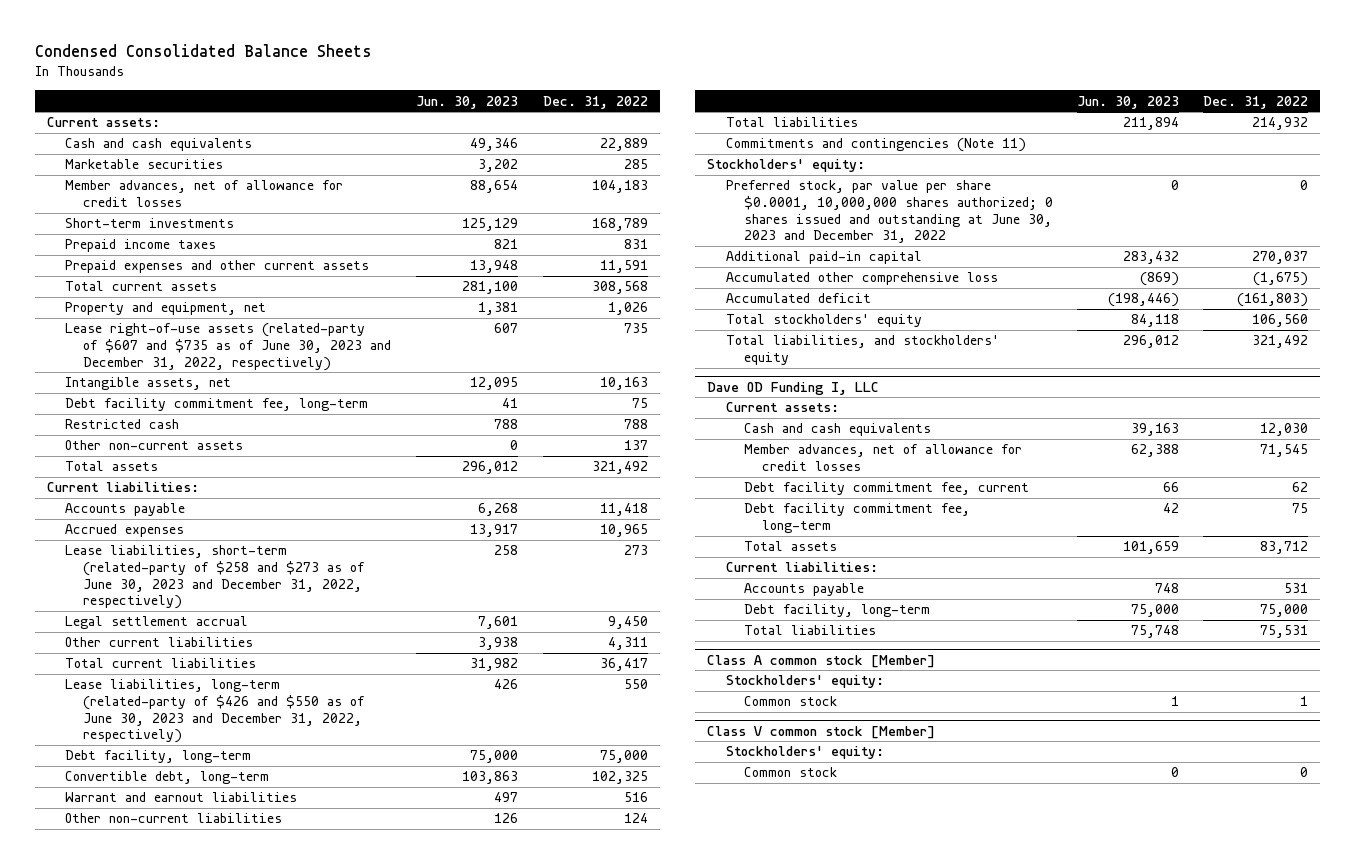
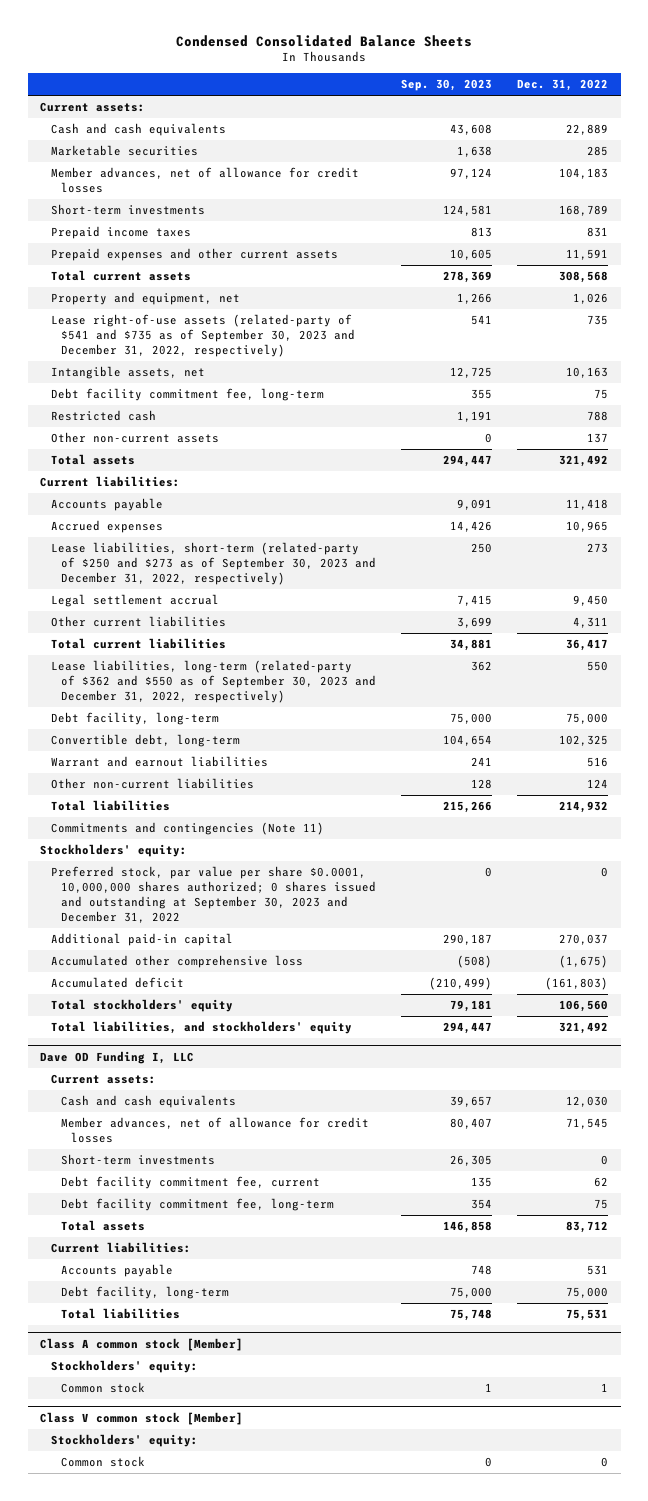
[416,95,519,109] Jun. 30, 2023 -> none
none -> [400,79,492,92] Sep. 30, 2023
[65,323,392,371] Lease right-of-use assets (related-party of $607 and $735 as of June 30, 2023 and December 31, 2022, respectively) -> [50,314,355,358] Lease right-of-use assets (related-party of $541 and $735 as of September 30, 2023 and December 31, 2022, respectively)
[65,545,366,610] Lease liabilities, short-term (related-party of $258 and $273 as of June 30, 2023 and December 31, 2022, respectively) -> [50,542,376,586] Lease liabilities, short-term (related-party of $250 and $273 as of September 30, 2023 and December 31, 2022, respectively)
[65,679,366,744] Lease liabilities, long-term (related-party of $426 and $550 as of June 30, 2023 and December 31, 2022, respectively) -> [50,660,376,704] Lease liabilities, long-term (related-party of $362 and $550 as of September 30, 2023 and December 31, 2022, respectively)
[725,180,1053,244] Preferred stock, par value per share $0.0001, 10,000,000 shares authorized; 0 shares issued and outstanding at June 30, 2023 and December 31, 2022 -> [50,866,376,923] Preferred stock, par value per share $0.0001, 10,000,000 shares authorized; 0 shares issued and outstanding at September 30, 2023 and December 31, 2022
none -> [60,1154,215,1166] Short-term investments

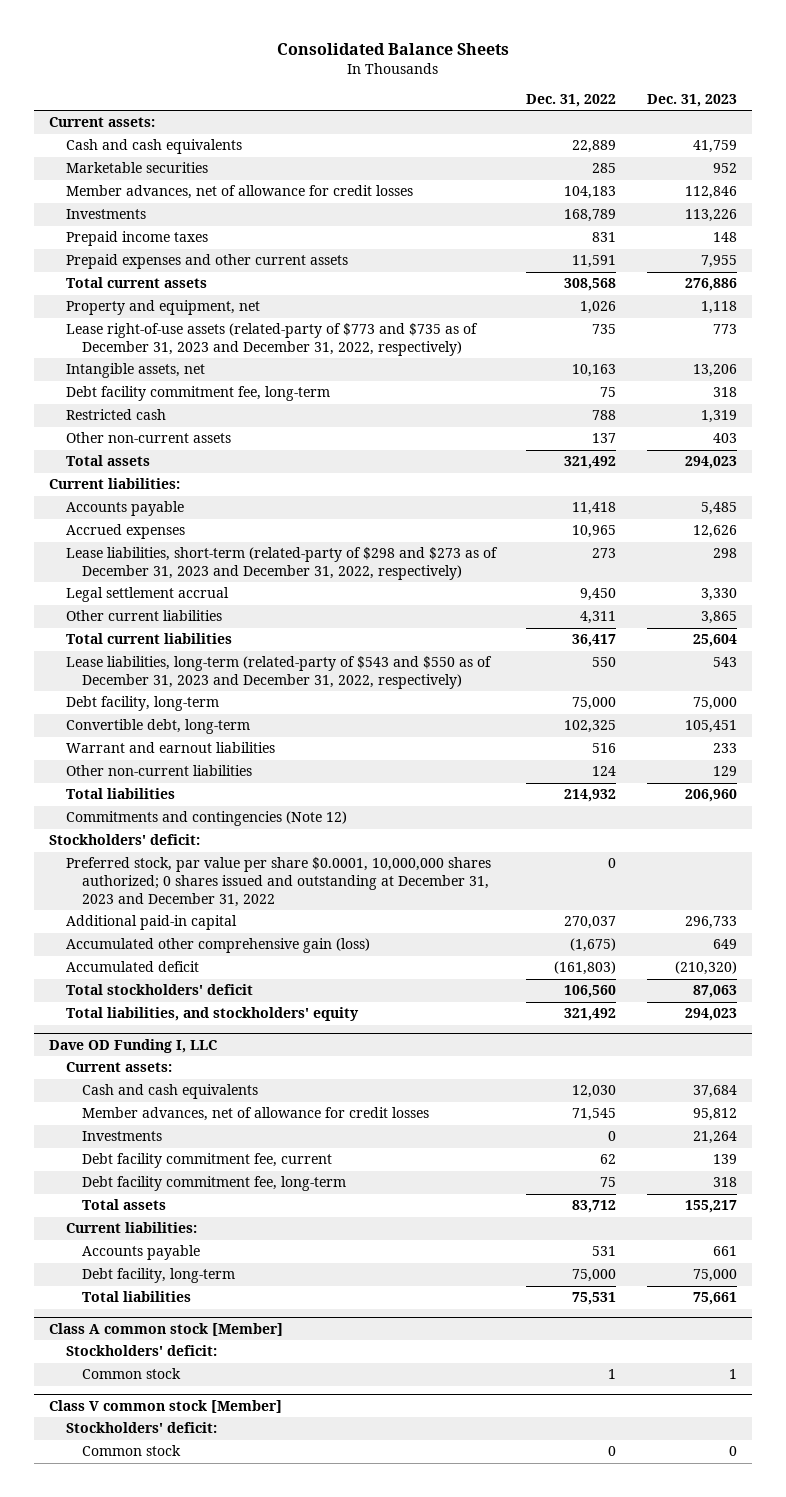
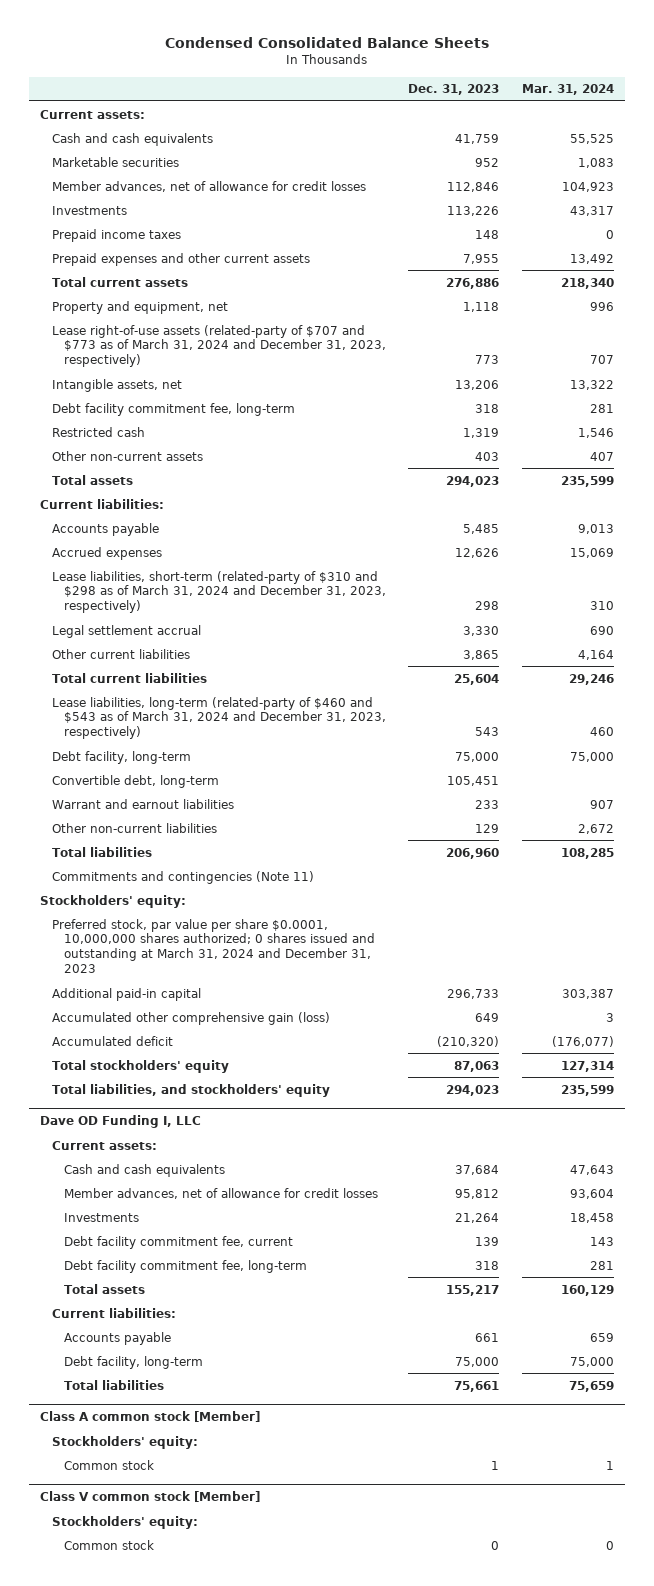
[276,43,509,56] Consolidated Balance Sheets -> [165,36,490,48] Condensed Consolidated Balance Sheets
[526,94,617,108] Dec. 31, 2022 -> none
none -> [522,84,615,96] Mar. 31, 2024
[65,323,478,356] Lease right-of-use assets (related-party of $773 and $735 as of December 31, 2023 and December 31, 2022, respectively) -> [52,324,386,368] Lease right-of-use assets (related-party of $707 and $773 as of March 31, 2024 and December 31, 2023, respectively)
[65,547,498,580] Lease liabilities, short-term (related-party of $298 and $273 as of December 31, 2023 and December 31, 2022, respectively) -> [52,570,386,614] Lease liabilities, short-term (related-party of $310 and $298 as of March 31, 2024 and December 31, 2023, respectively)
[65,656,492,689] Lease liabilities, long-term (related-party of $543 and $550 as of December 31, 2023 and December 31, 2022, respectively) -> [52,696,386,740] Lease liabilities, long-term (related-party of $460 and $543 as of March 31, 2024 and December 31, 2023, respectively)
[65,811,347,827] Commitments and contingencies (Note 12) -> [52,870,315,884] Commitments and contingencies (Note 11)
[49,834,201,846] Stockholders' deficit: -> [40,894,187,908] Stockholders' equity:
[65,857,491,907] Preferred stock, par value per share $0.0001, 10,000,000 shares authorized; 0 shares issued and outstanding at December 31, 2023 and December 31, 2022 -> [52,918,375,973] Preferred stock, par value per share $0.0001, 10,000,000 shares authorized; 0 shares issued and outstanding at March 31, 2024 and December 31, 2023
[65,984,253,996] Total stockholders' deficit -> [52,1059,230,1073] Total stockholders' equity
[65,1345,217,1357] Stockholders' deficit: -> [52,1435,199,1449] Stockholders' equity:
[65,1422,217,1434] Stockholders' deficit: -> [52,1515,199,1529] Stockholders' equity:

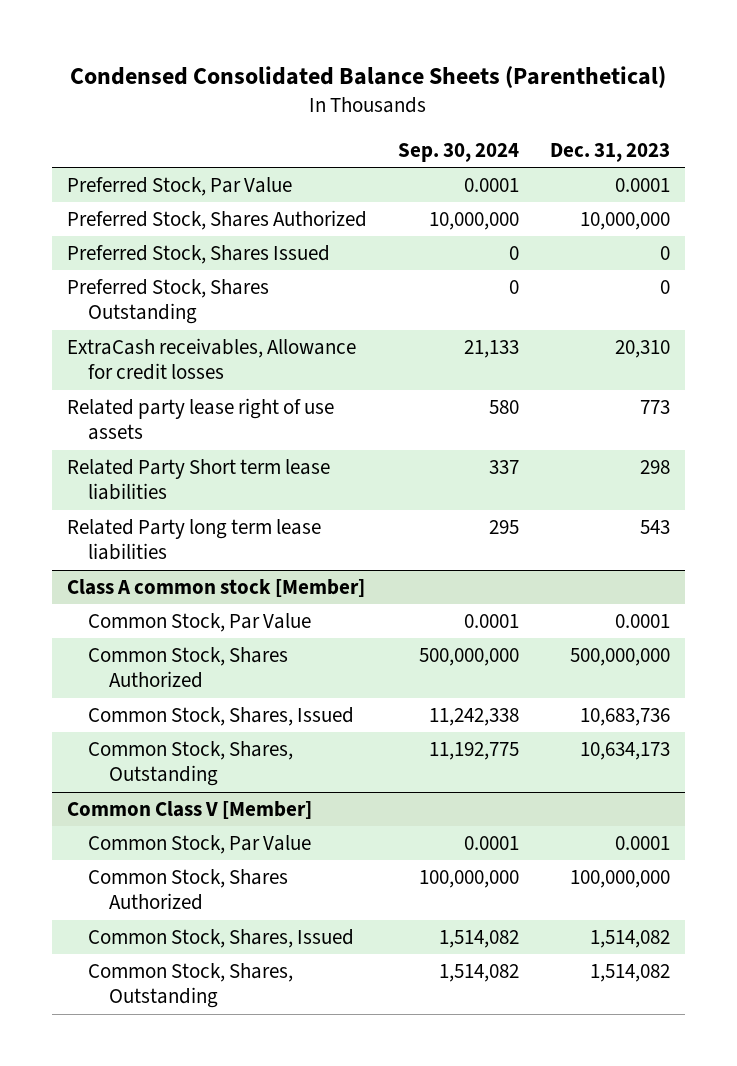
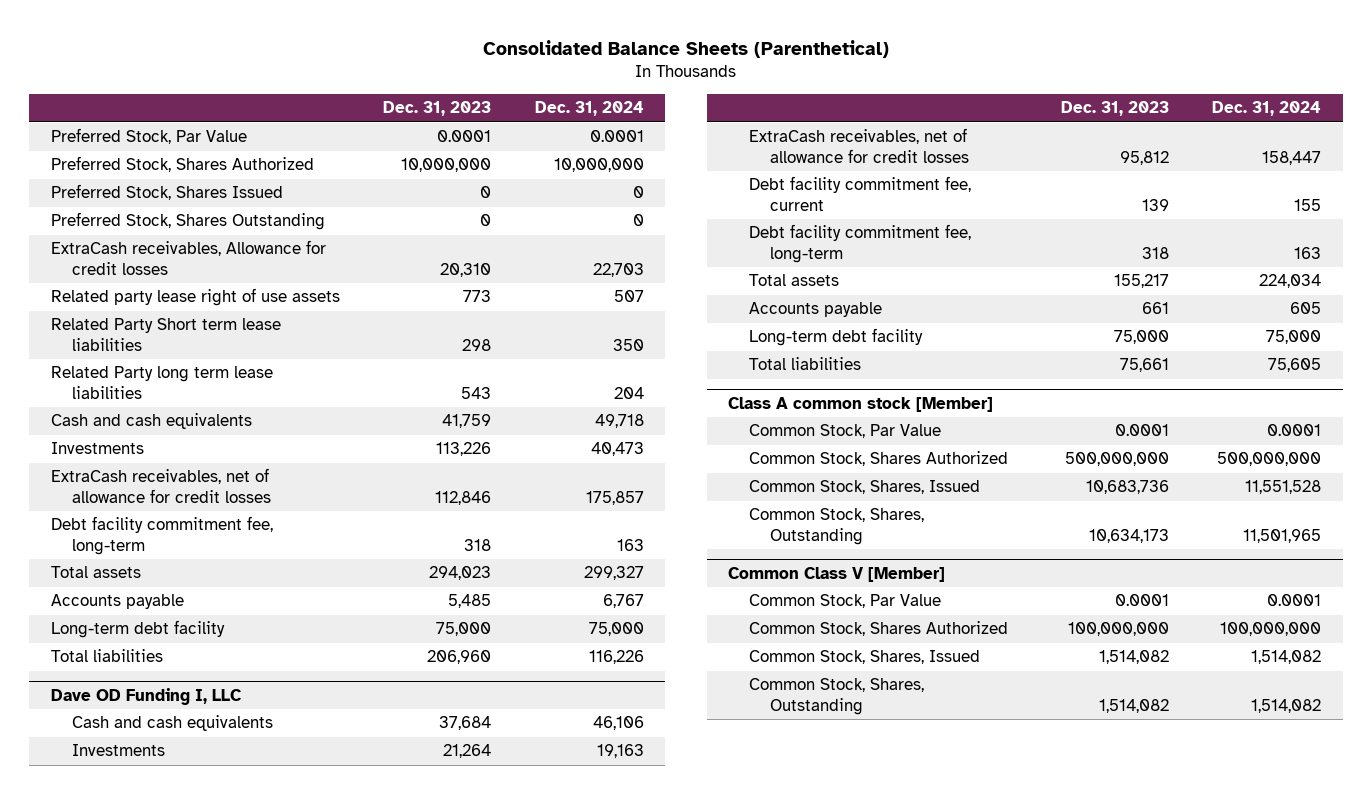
[70,66,667,89] Condensed Consolidated Balance Sheets (Parenthetical) -> [483,40,890,59] Consolidated Balance Sheets (Parenthetical)
[397,143,519,163] Sep. 30, 2024 -> none
none -> [534,101,644,117] Dec. 31, 2024
none -> [51,413,253,430] Cash and cash equivalents
none -> [51,442,145,455] Investments
none -> [51,468,272,504] ExtraCash receivables, net of allowance for credit losses
none -> [51,516,274,556] Debt facility commitment fee, long-term
none -> [51,566,142,579] Total assets
none -> [51,594,185,610] Accounts payable
none -> [51,620,226,639] Long-term debt facility
none -> [51,649,164,663] Total liabilities
none -> [51,687,243,705] Dave OD Funding I, LLC
none -> [72,715,274,732] Cash and cash equivalents
none -> [72,744,166,757] Investments
none -> [749,128,970,164] ExtraCash receivables, net of allowance for credit losses
none -> [749,176,972,212] Debt facility commitment fee, current
none -> [749,224,972,264] Debt facility commitment fee, long-term
none -> [749,274,840,287] Total assets
none -> [749,302,883,318] Accounts payable
none -> [749,328,924,347] Long-term debt facility
none -> [749,357,862,371] Total liabilities

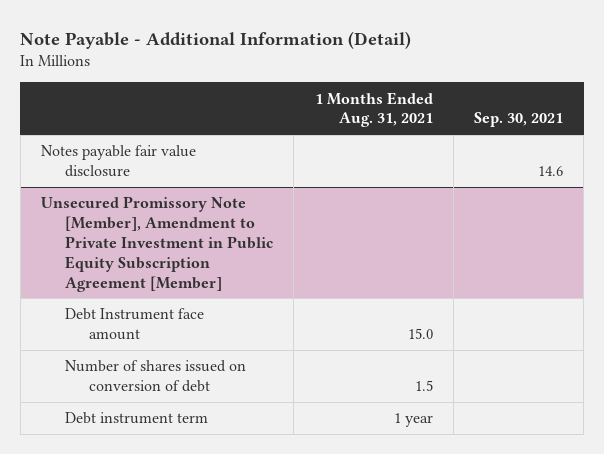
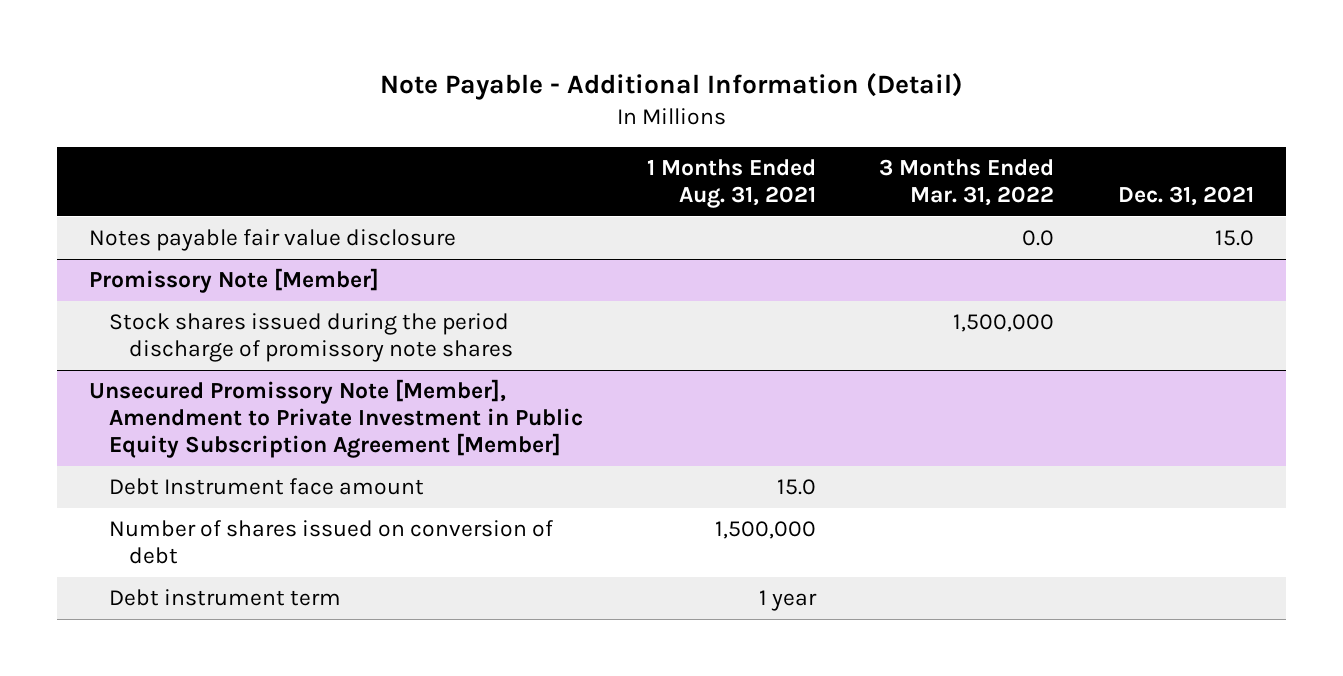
[474,112,564,128] Sep. 30, 2021 -> none
none -> [879,158,1055,206] 3 Months Ended Mar. 31, 2022
none -> [1118,185,1255,206] Dec. 31, 2021
none -> [89,268,380,294] Promissory Note [Member]
none -> [108,313,513,363] Stock shares issued during the period discharge of promissory note shares
[414,380,433,392] 1.5 -> [714,521,816,540] 1,500,000

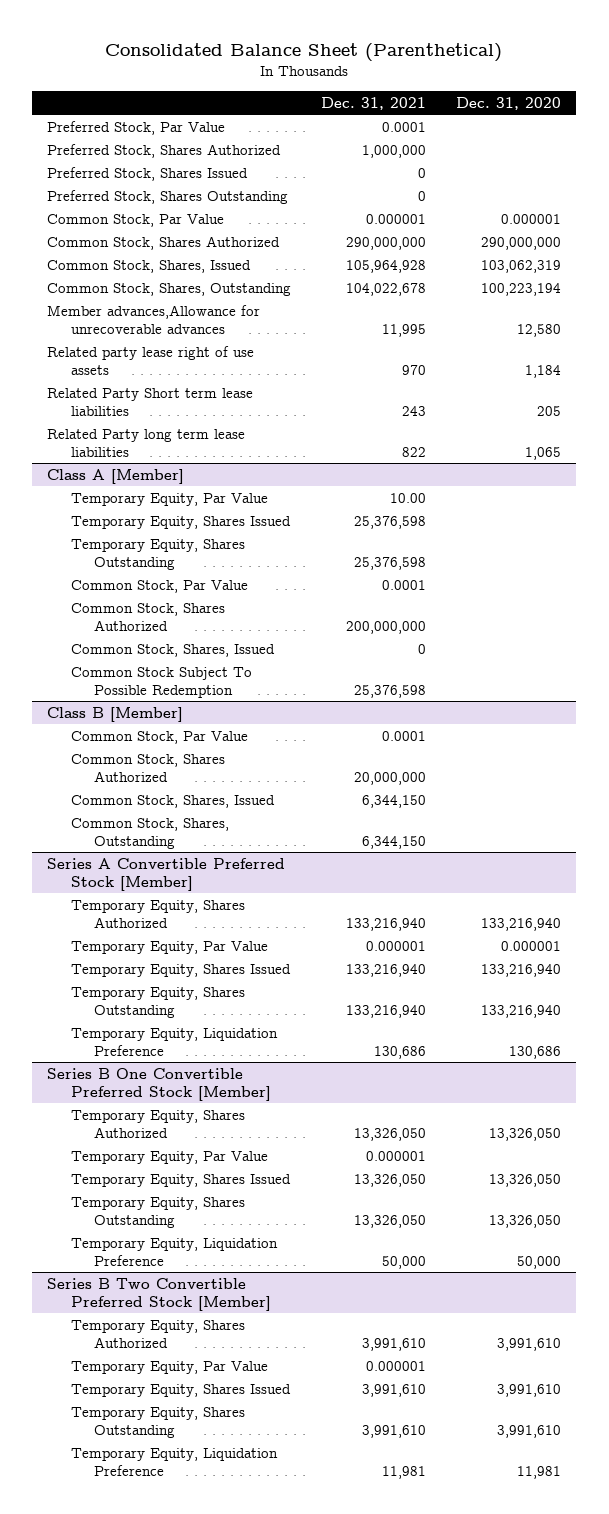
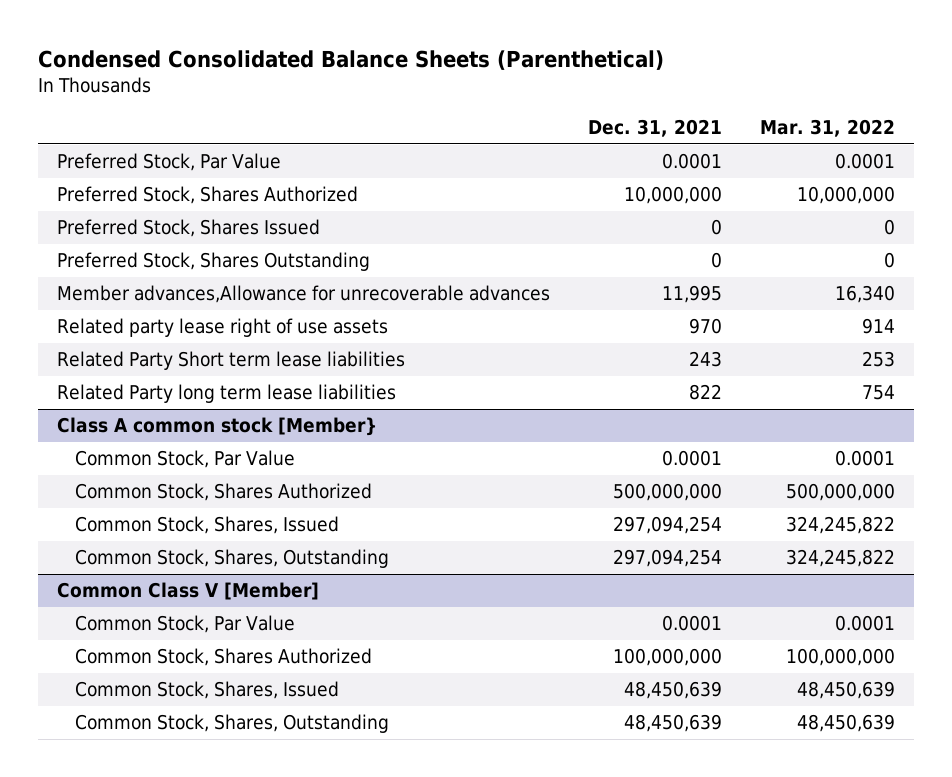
[105,42,503,62] Consolidated Balance Sheet (Parenthetical) -> [38,49,665,70] Condensed Consolidated Balance Sheets (Parenthetical)
[456,96,562,110] Dec. 31, 2020 -> none
none -> [759,118,895,137] Mar. 31, 2022
[362,144,427,158] 1,000,000 -> [623,186,722,205] 10,000,000
[47,213,225,227] Common Stock, Par Value -> none
[47,235,281,250] Common Stock, Shares Authorized -> none
[47,259,252,273] Common Stock, Shares, Issued -> none
[47,282,292,296] Common Stock, Shares, Outstanding -> none
[70,492,268,506] Temporary Equity, Par Value -> none
[70,515,291,529] Temporary Equity, Shares Issued -> none
[70,538,245,570] Temporary Equity, Shares Outstanding -> none
[47,468,185,484] Class A [Member] -> [57,417,378,437] Class A common stock [Member}
[70,666,252,698] Common Stock Subject To Possible Redemption -> none
[47,706,184,722] Class B [Member] -> none
[346,620,427,634] 200,000,000 -> [612,483,722,502] 500,000,000
[418,643,427,654] 0 -> [612,516,722,535] 297,094,254
none -> [75,549,390,569] Common Stock, Shares, Outstanding
none -> [57,582,320,601] Common Class V [Member]
[47,857,286,891] Series A Convertible Preferred Stock [Member] -> none
[70,899,245,928] Temporary Equity, Shares Authorized -> none
[70,940,268,954] Temporary Equity, Par Value -> none
[70,963,291,977] Temporary Equity, Shares Issued -> none
[70,986,245,1018] Temporary Equity, Shares Outstanding -> none
[70,1027,278,1056] Temporary Equity, Liquidation Preference -> none
[47,1067,271,1101] Series B One Convertible Preferred Stock [Member] -> none
[70,1109,245,1138] Temporary Equity, Shares Authorized -> none
[70,1150,268,1164] Temporary Equity, Par Value -> none
[70,1173,291,1187] Temporary Equity, Shares Issued -> none
[70,1196,245,1228] Temporary Equity, Shares Outstanding -> none
[70,1237,278,1266] Temporary Equity, Liquidation Preference -> none
[47,1277,271,1311] Series B Two Convertible Preferred Stock [Member] -> none
[70,1319,245,1348] Temporary Equity, Shares Authorized -> none
[70,1360,268,1374] Temporary Equity, Par Value -> none
[70,1383,291,1397] Temporary Equity, Shares Issued -> none
[70,1406,245,1438] Temporary Equity, Shares Outstanding -> none
[70,1447,278,1476] Temporary Equity, Liquidation Preference -> none
[354,771,427,785] 20,000,000 -> [612,648,722,667] 100,000,000
[362,794,427,808] 6,344,150 -> [623,681,722,700] 48,450,639
[362,835,427,849] 6,344,150 -> [623,714,722,733] 48,450,639

